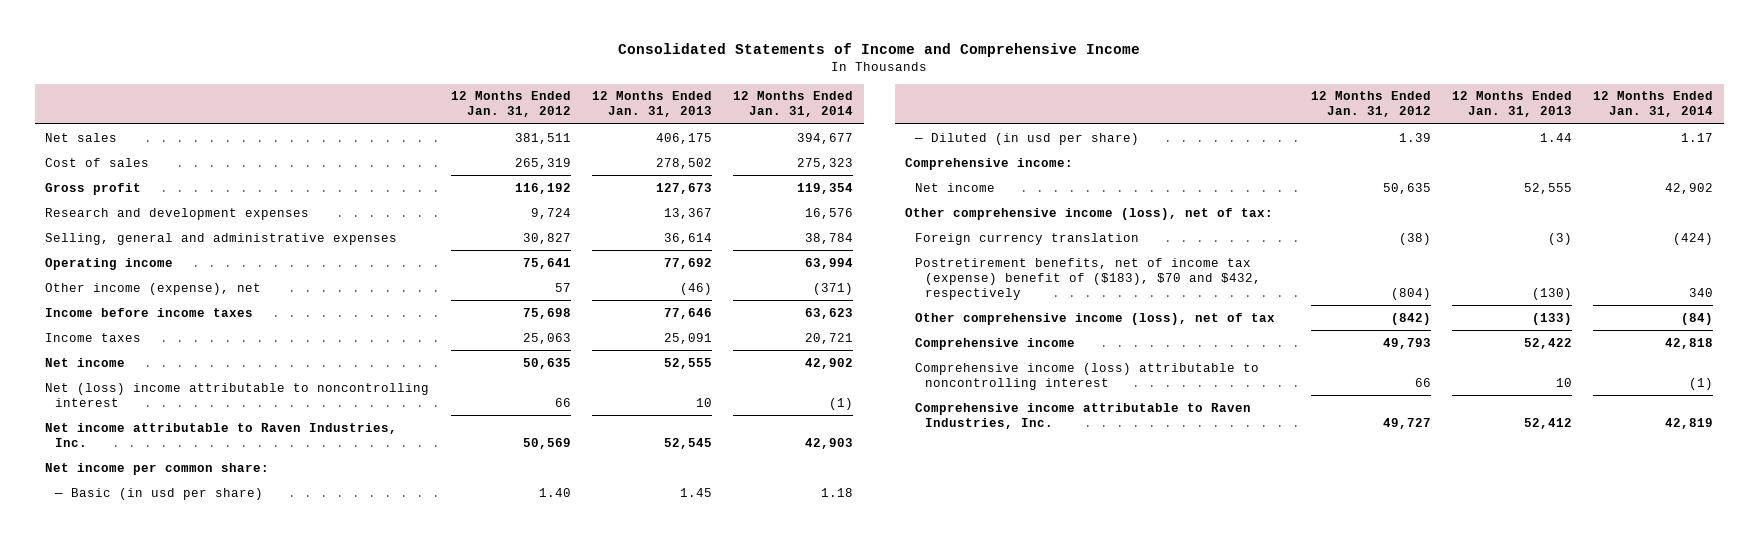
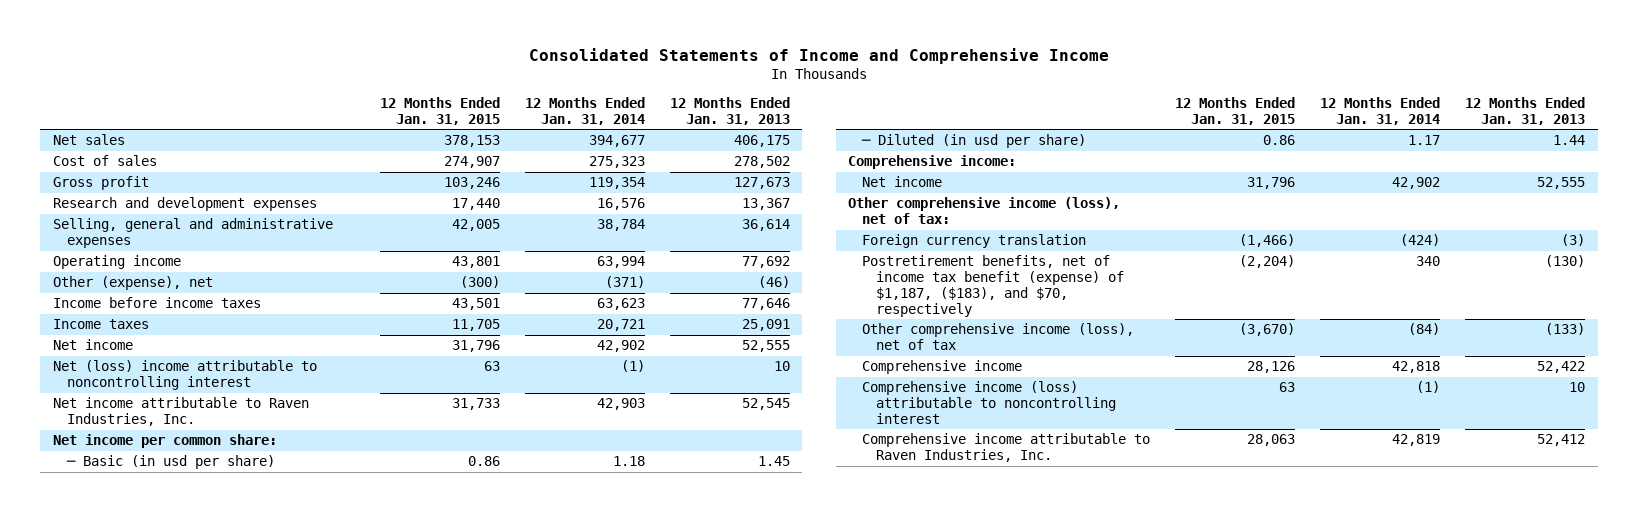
[450,91,571,118] 12 Months Ended Jan. 31, 2012 -> none
none -> [379,97,500,125] 12 Months Ended Jan. 31, 2015
[45,282,262,295] Other income (expense), net -> [52,276,213,291] Other (expense), net
[915,257,1261,300] Postretirement benefits, net of income tax (expense) benefit of ($183), $70 and $432, respectively -> [862,255,1125,317] Postretirement benefits, net of income tax benefit (expense) of $1,187, ($183), and $70, respectively

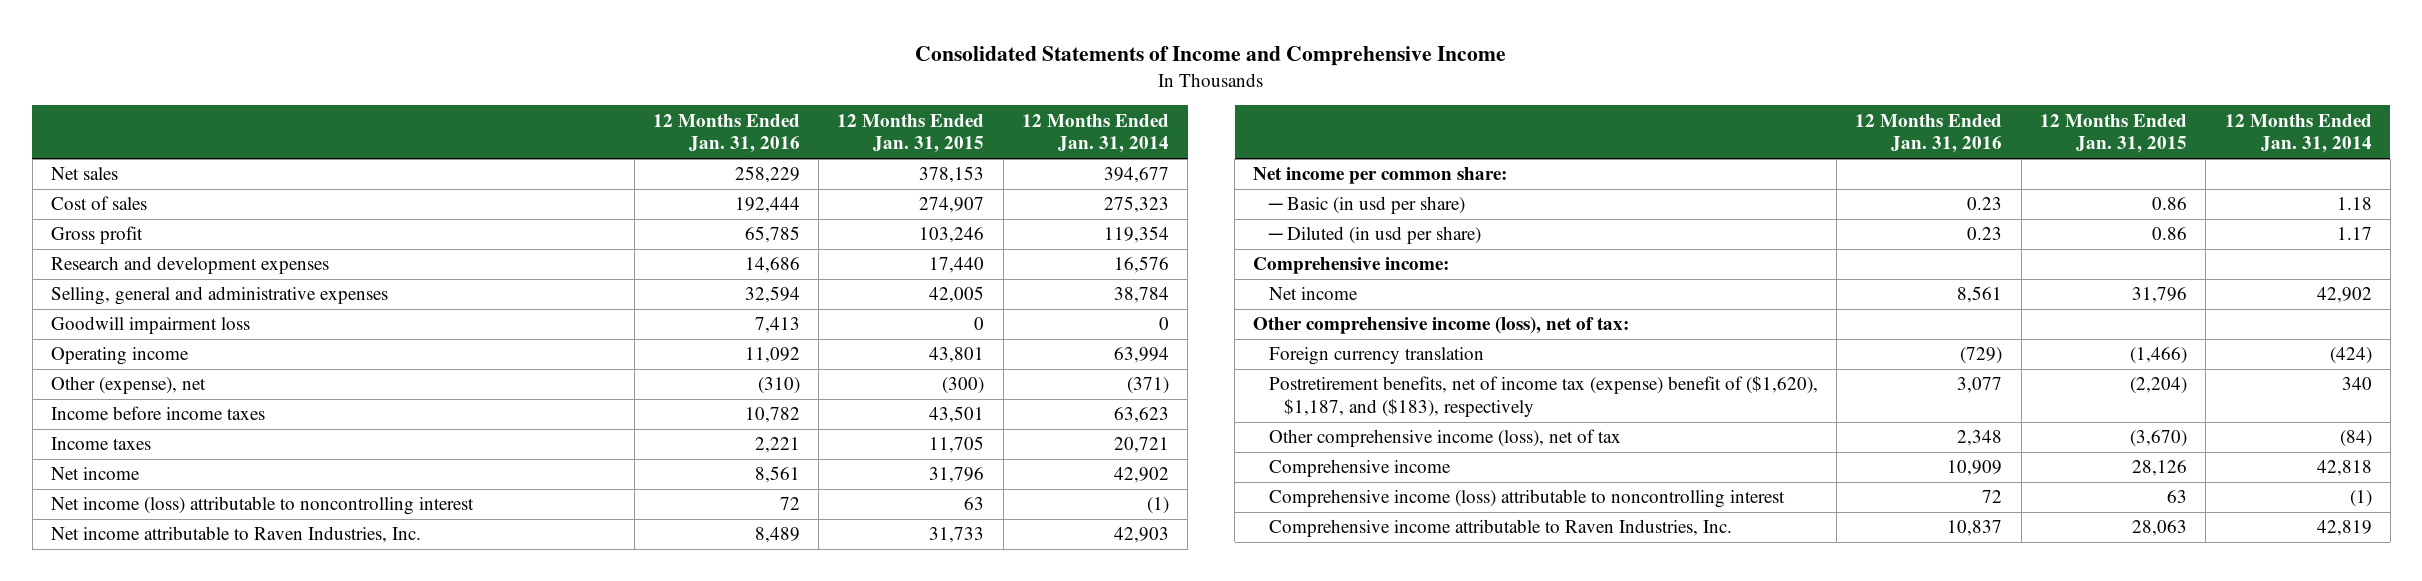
[669,97,790,125] 12 Months Ended Jan. 31, 2013 -> none
none -> [652,113,800,154] 12 Months Ended Jan. 31, 2016
none -> [50,316,250,335] Goodwill impairment loss
[52,360,317,391] Net (loss) income attributable to noncontrolling interest -> [50,496,474,516] Net income (loss) attributable to noncontrolling interest
[862,255,1125,317] Postretirement benefits, net of income tax benefit (expense) of $1,187, ($183), and $70, respectively -> [1268,376,1818,417] Postretirement benefits, net of income tax (expense) benefit of ($1,620), $1,187, and ($183), respectively

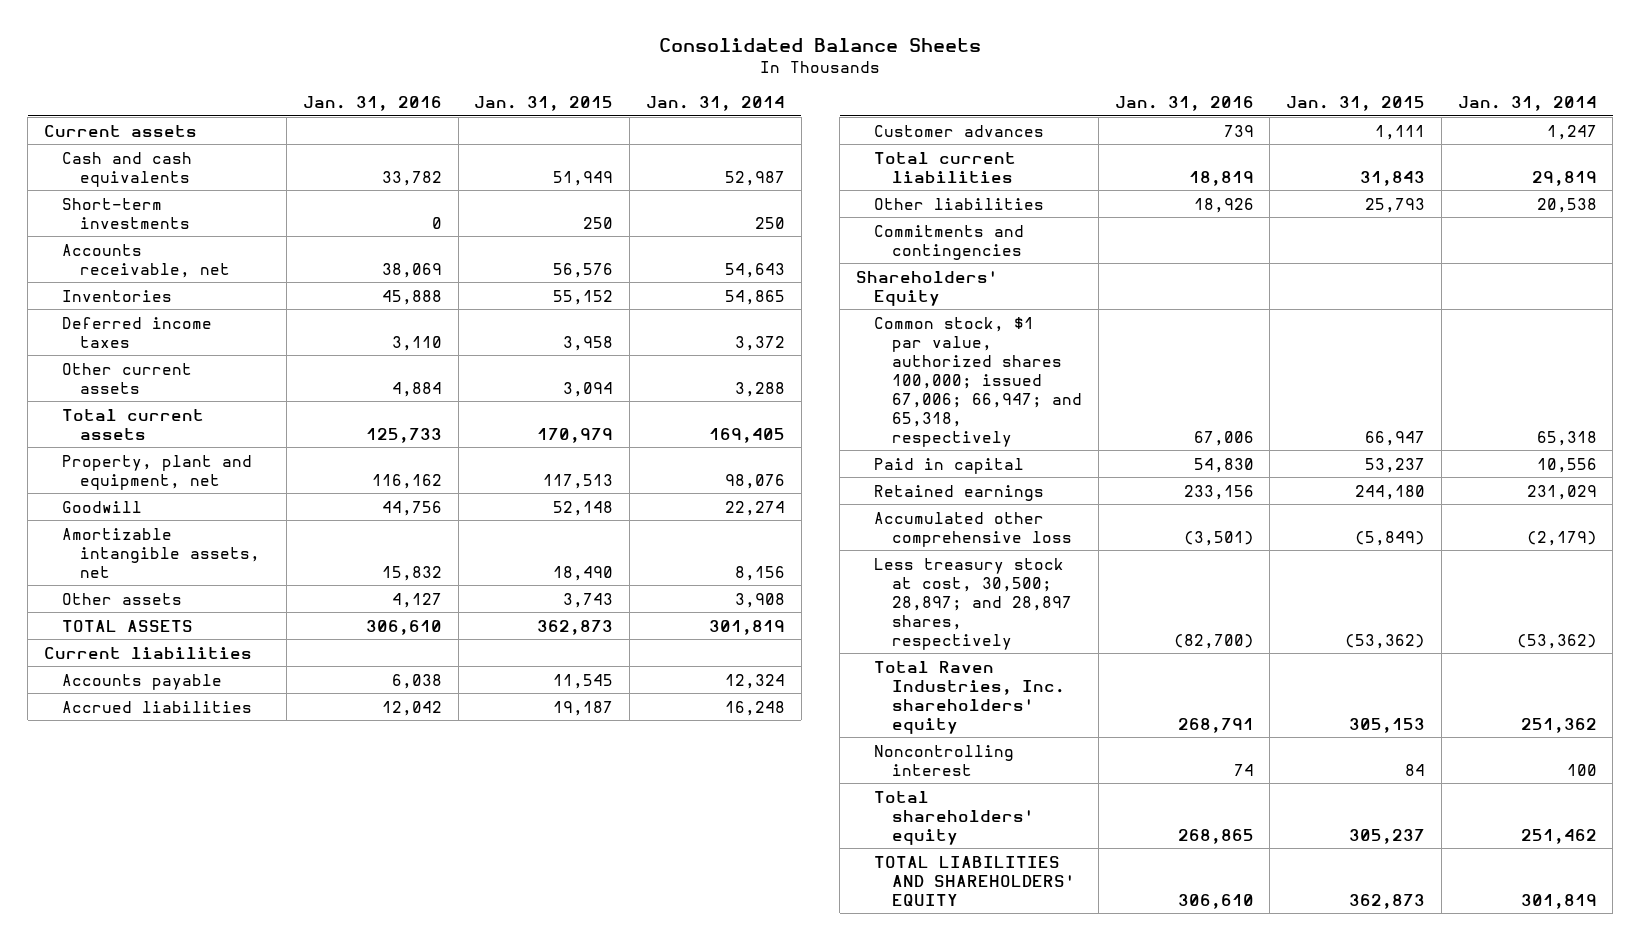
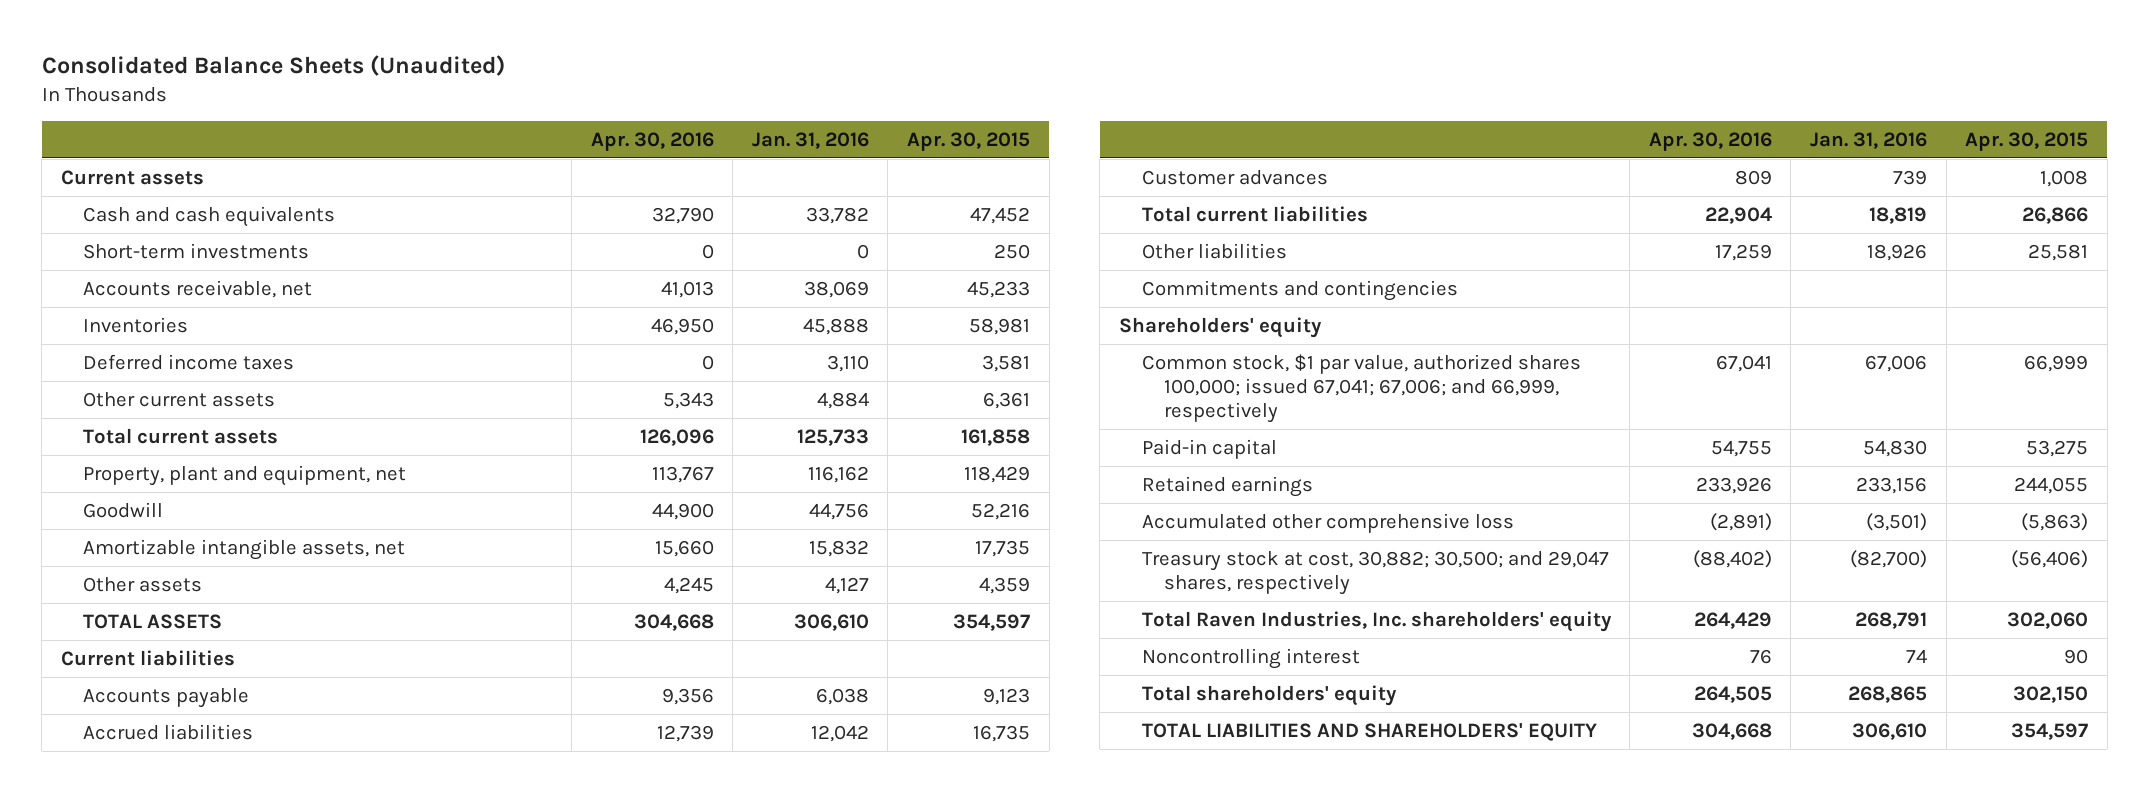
[659,37,982,52] Consolidated Balance Sheets -> [41,55,505,77] Consolidated Balance Sheets (Unaudited)
[474,95,614,111] Jan. 31, 2015 -> none
[645,95,785,111] Jan. 31, 2014 -> none
none -> [590,131,714,151] Apr. 30, 2016
none -> [906,131,1030,151] Apr. 30, 2015
[856,270,999,306] Shareholders' Equity -> [1118,316,1322,338] Shareholders' equity
[874,316,1083,447] Common stock, $1 par value, authorized shares 100,000; issued 67,006; 66,947; and 65,318, respectively -> [1141,353,1581,423] Common stock, $1 par value, authorized shares 100,000; issued 67,041; 67,006; and 66,999, respectively
[874,457,1025,474] Paid in capital -> [1141,438,1277,459] Paid-in capital
[874,557,1073,650] Less treasury stock at cost, 30,500; 28,897; and 28,897 shares, respectively -> [1141,550,1609,595] Treasury stock at cost, 30,882; 30,500; and 29,047 shares, respectively

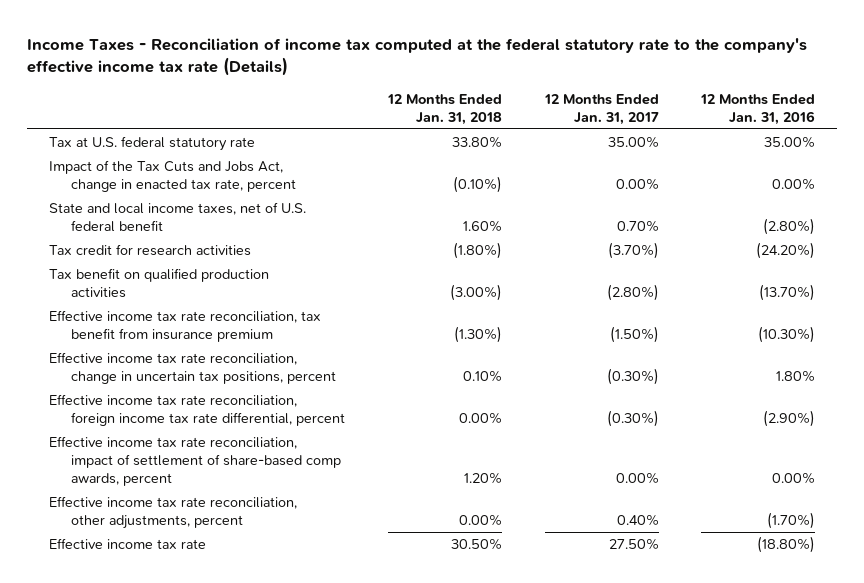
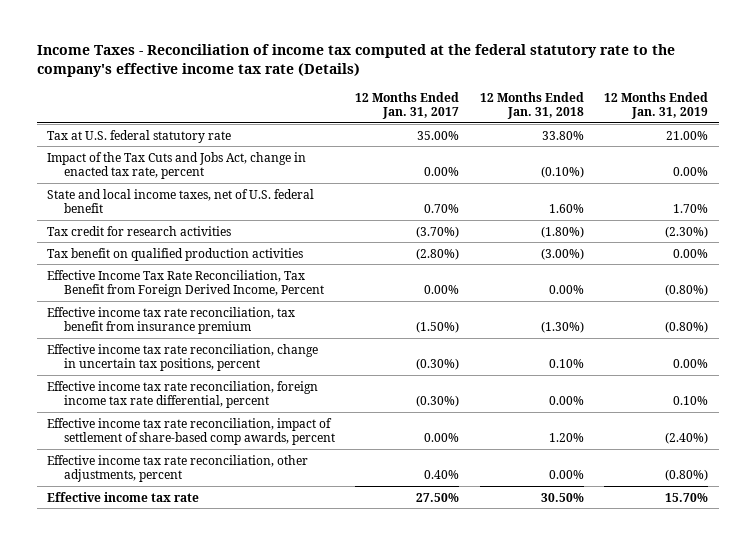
[700,93,816,125] 12 Months Ended Jan. 31, 2016 -> none
none -> [604,91,709,120] 12 Months Ended Jan. 31, 2019
none -> [46,269,324,297] Effective Income Tax Rate Reconciliation, Tax Benefit from Foreign Derived Income, Percent

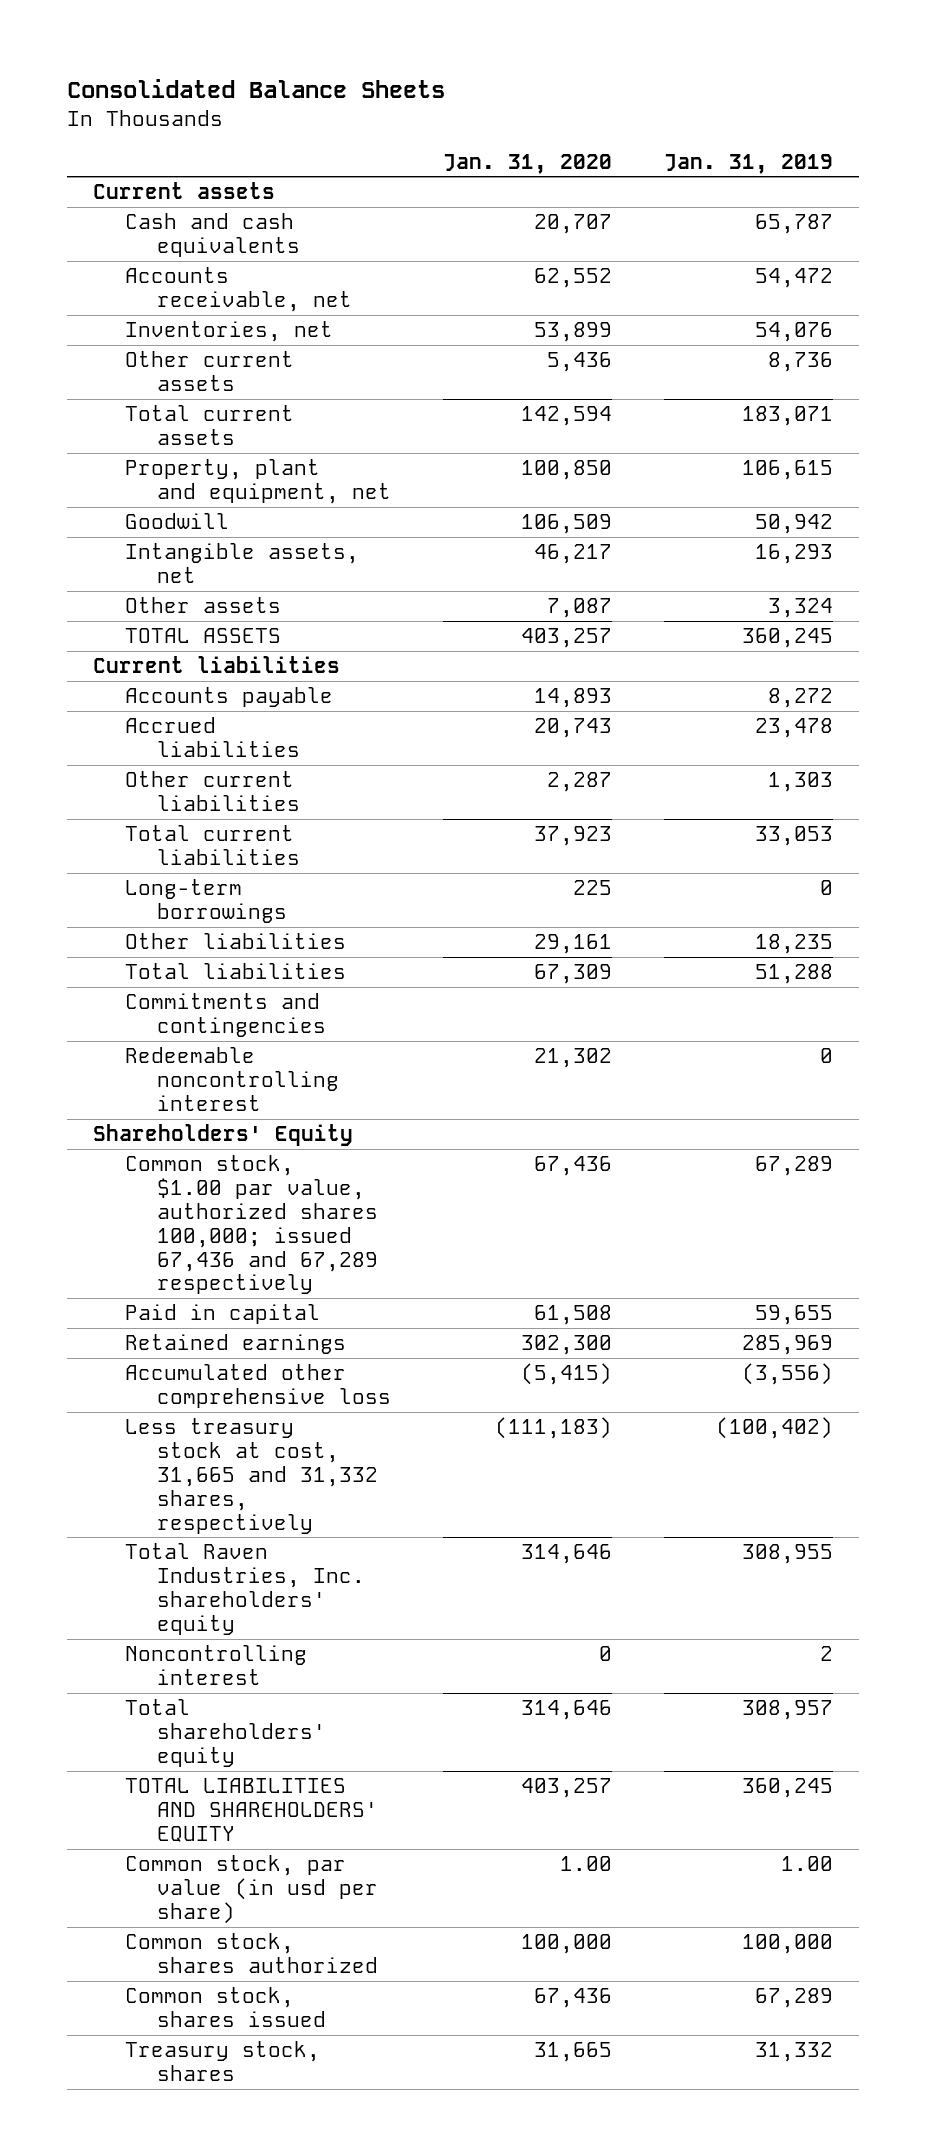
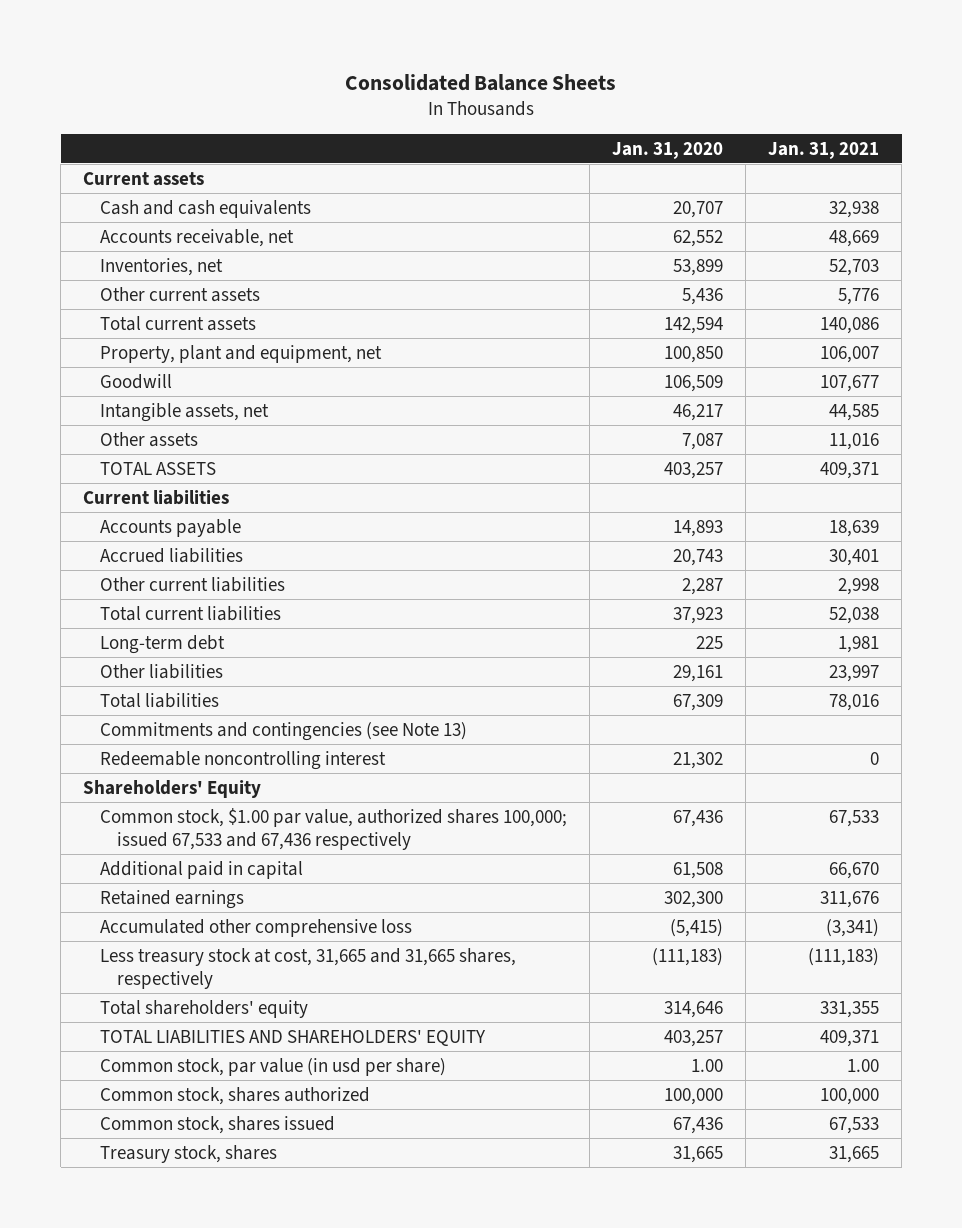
[664,153,834,174] Jan. 31, 2019 -> none
none -> [768,141,880,159] Jan. 31, 2021
[124,879,288,923] Long-term borrowings -> [100,634,226,654] Long-term debt
[124,993,327,1037] Commitments and contingencies -> [100,721,468,741] Commitments and contingencies (see Note 13)
[124,1155,379,1295] Common stock, $1.00 par value, authorized shares 100,000; issued 67,436 and 67,289 respectively -> [100,807,568,851] Common stock, $1.00 par value, authorized shares 100,000; issued 67,533 and 67,436 respectively
[124,1304,320,1325] Paid in capital -> [100,860,304,879] Additional paid in capital
[124,1543,366,1635] Total Raven Industries, Inc. shareholders' equity -> none
[124,1645,307,1685] Noncontrolling interest -> none
[124,1418,379,1534] Less treasury stock at cost, 31,665 and 31,332 shares, respectively -> [100,947,517,990] Less treasury stock at cost, 31,665 and 31,665 shares, respectively

